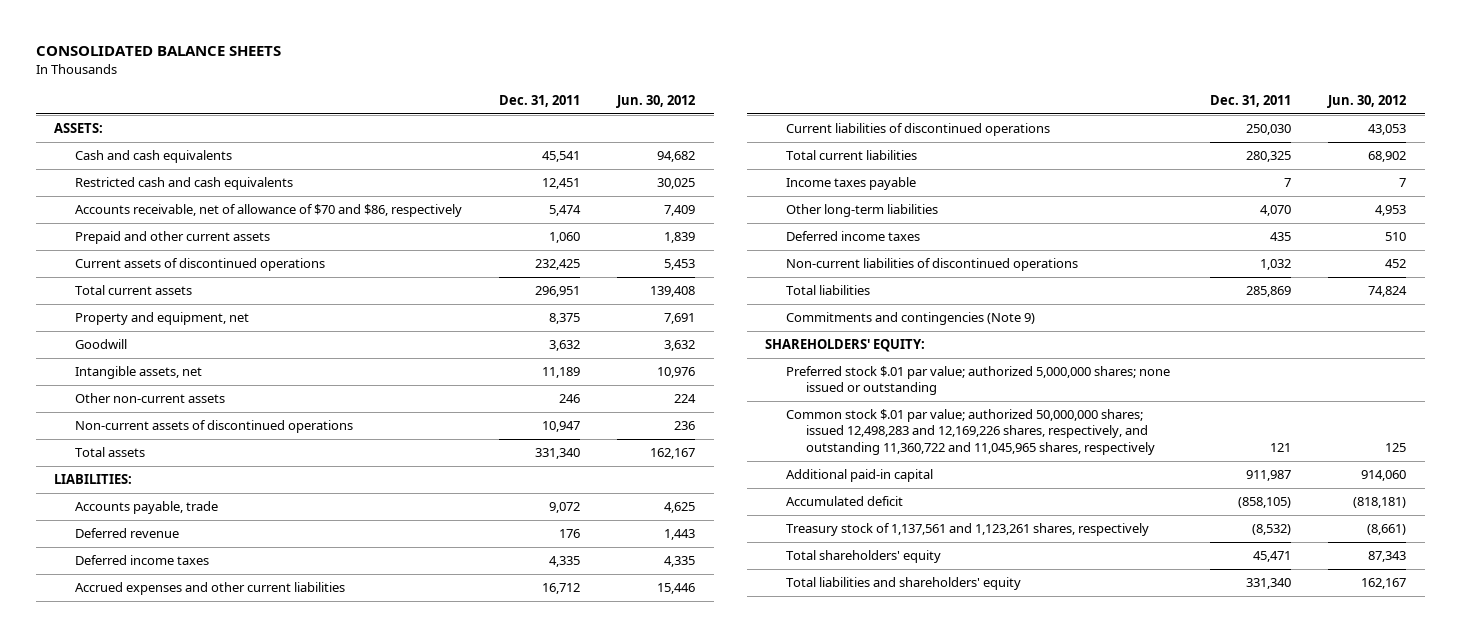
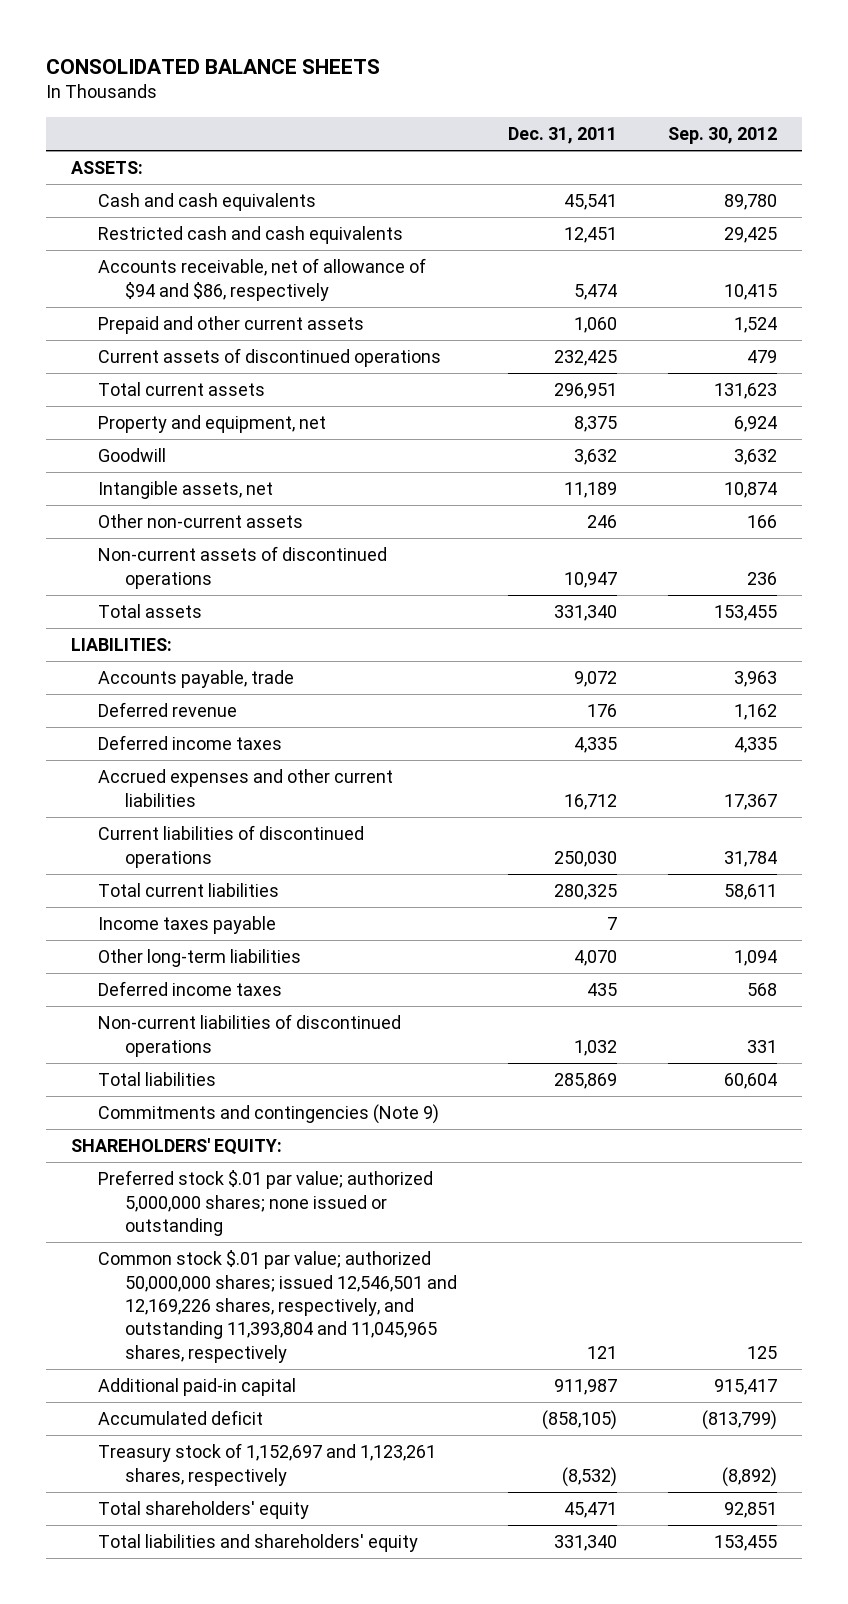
[616,94,696,108] Jun. 30, 2012 -> none
none -> [667,126,777,144] Sep. 30, 2012
[74,204,462,218] Accounts receivable, net of allowance of $70 and $86, respectively -> [97,258,426,301] Accounts receivable, net of allowance of $94 and $86, respectively
[785,409,1155,455] Common stock $.01 par value; authorized 50,000,000 shares; issued 12,498,283 and 12,169,226 shares, respectively, and outstanding 11,360,722 and 11,045,965 shares, respectively -> [97,1250,457,1363] Common stock $.01 par value; authorized 50,000,000 shares; issued 12,546,501 and 12,169,226 shares, respectively, and outstanding 11,393,804 and 11,045,965 shares, respectively
[785,523,1149,537] Treasury stock of 1,137,561 and 1,123,261 shares, respectively -> [97,1443,436,1486] Treasury stock of 1,152,697 and 1,123,261 shares, respectively

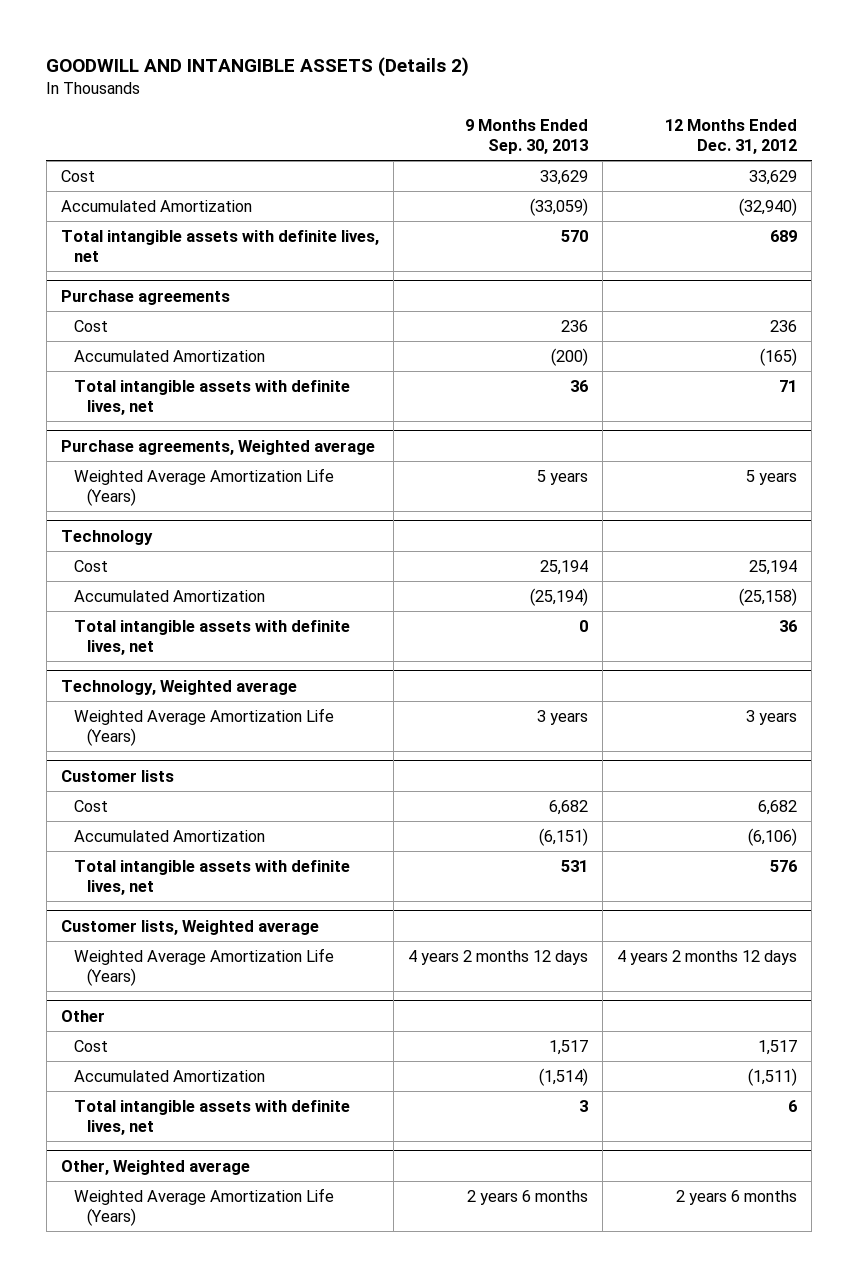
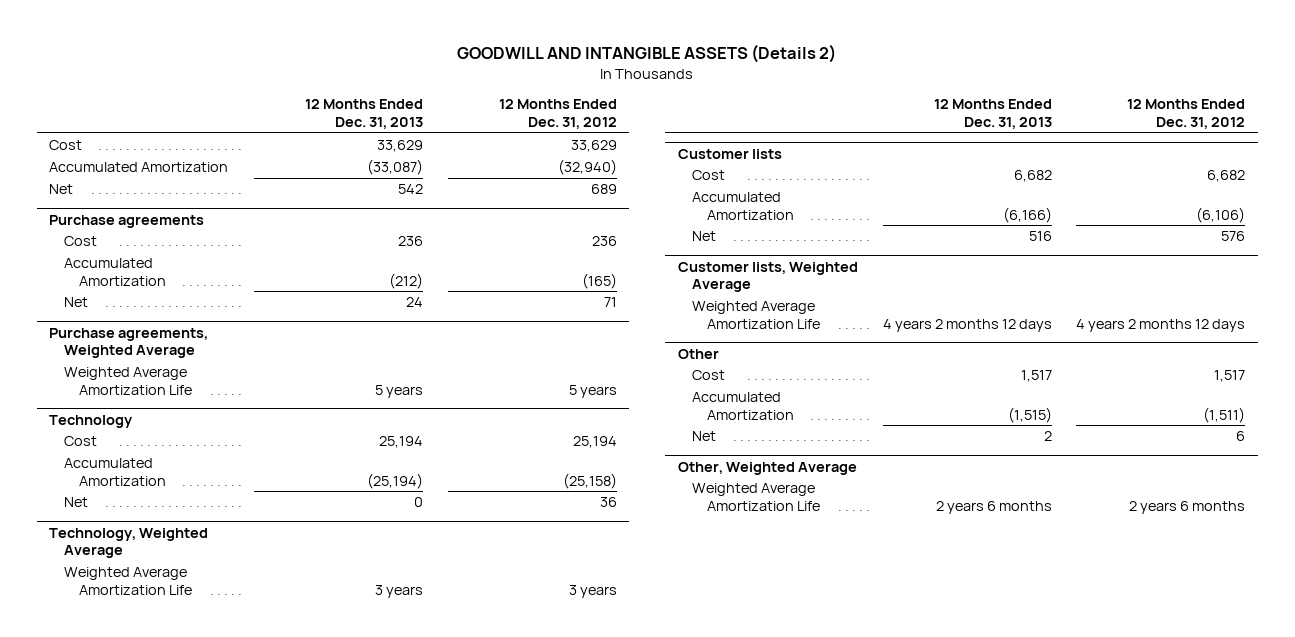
[464,118,588,154] 9 Months Ended Sep. 30, 2013 -> none
none -> [305,99,424,130] 12 Months Ended Dec. 31, 2013
[60,229,379,262] Total intangible assets with definite lives, net -> [49,184,74,195] Net
[74,379,351,415] Total intangible assets with definite lives, net -> [63,297,88,308] Net
[60,439,375,455] Purchase agreements, Weighted average -> [49,327,209,359] Purchase agreements, Weighted Average
[74,467,335,506] Weighted Average Amortization Life (Years) -> [63,367,192,395] Weighted Average Amortization Life
[74,619,351,655] Total intangible assets with definite lives, net -> [63,497,88,508] Net
[60,679,297,695] Technology, Weighted average -> [49,527,209,559] Technology, Weighted Average
[74,707,335,746] Weighted Average Amortization Life (Years) -> [63,567,192,595] Weighted Average Amortization Life
[74,859,351,895] Total intangible assets with definite lives, net -> [692,231,717,242] Net
[60,919,319,935] Customer lists, Weighted average -> [677,261,858,293] Customer lists, Weighted Average
[74,947,335,986] Weighted Average Amortization Life (Years) -> [692,301,820,329] Weighted Average Amortization Life
[74,1099,351,1135] Total intangible assets with definite lives, net -> [692,431,717,442] Net
[60,1159,250,1175] Other, Weighted average -> [677,461,857,475] Other, Weighted Average
[74,1187,335,1226] Weighted Average Amortization Life (Years) -> [692,483,820,511] Weighted Average Amortization Life

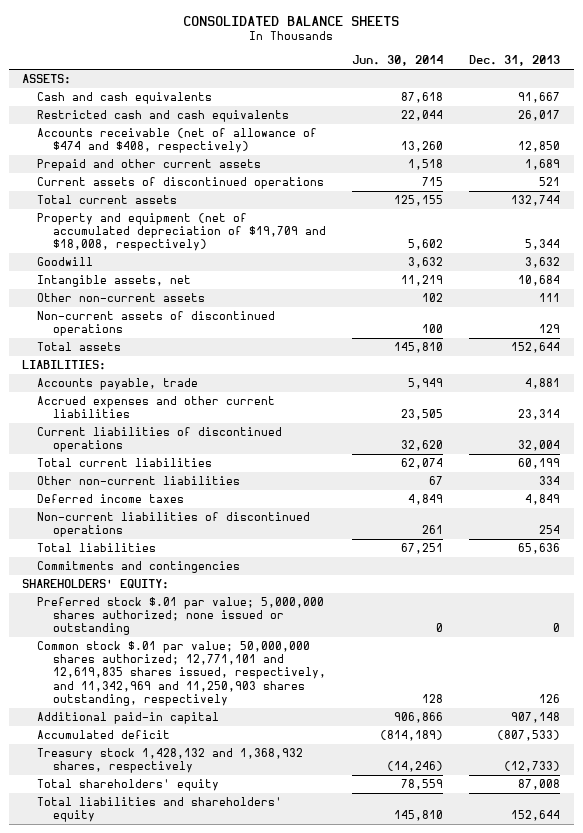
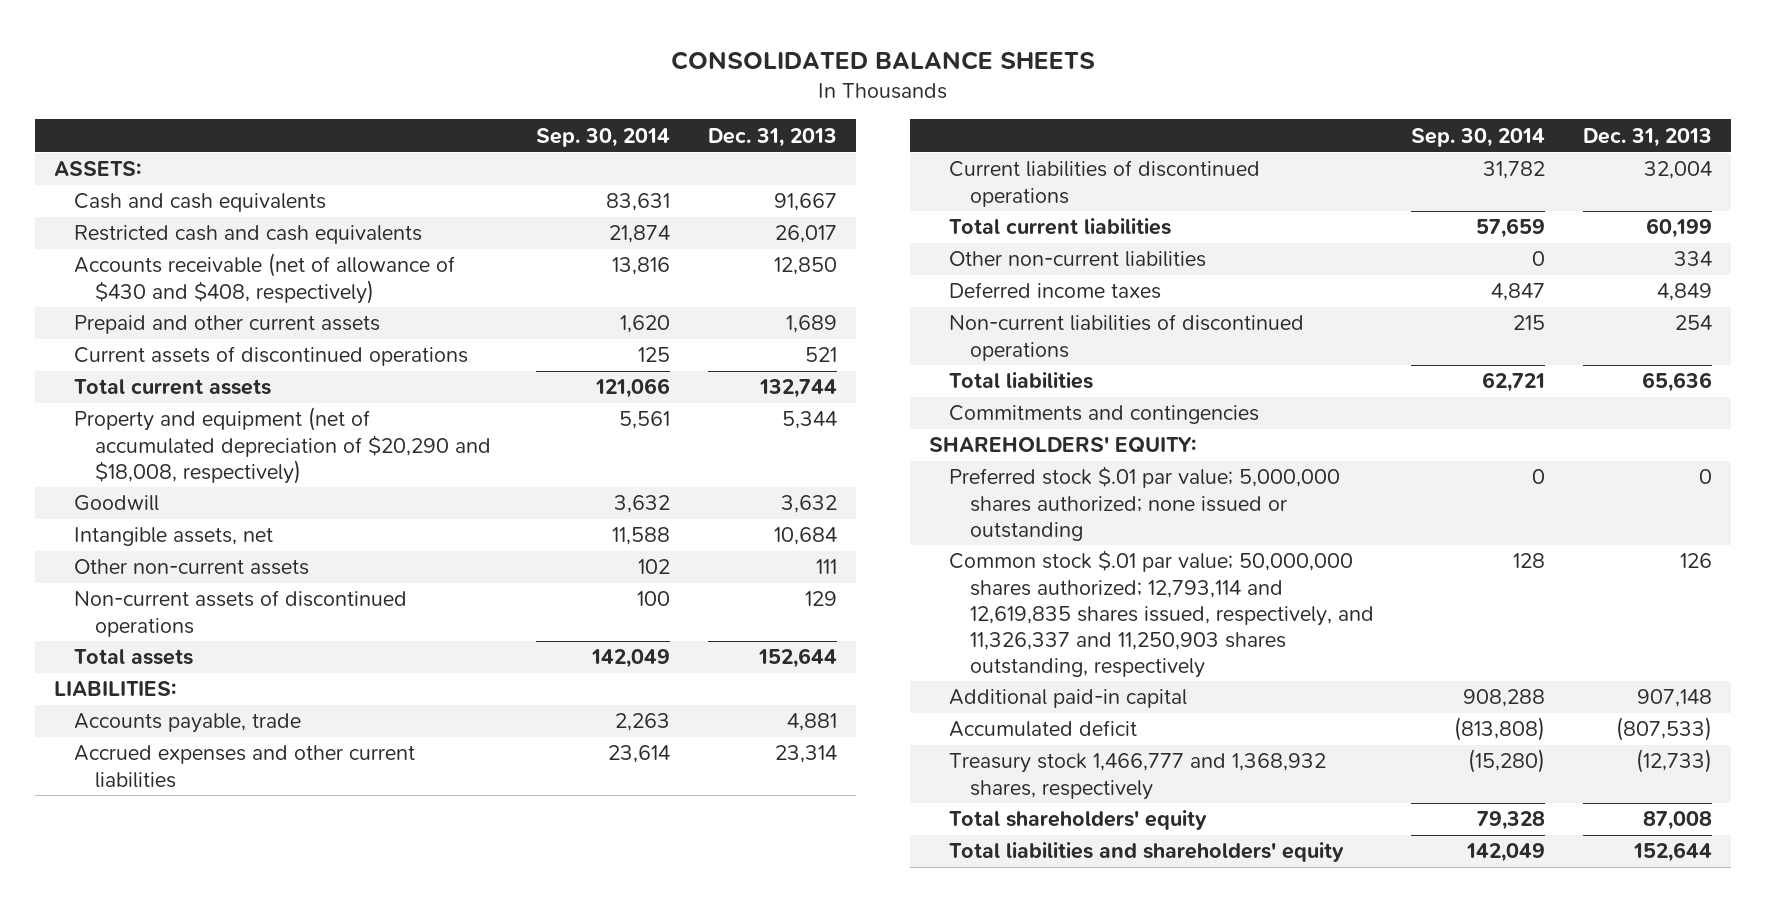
[352,55,444,67] Jun. 30, 2014 -> none
none -> [536,127,671,147] Sep. 30, 2014
[37,128,318,154] Accounts receivable (net of allowance of $474 and $408, respectively) -> [74,253,456,304] Accounts receivable (net of allowance of $430 and $408, respectively)
[37,213,326,252] Property and equipment (net of accumulated depreciation of $19,709 and $18,008, respectively) -> [74,407,491,484] Property and equipment (net of accumulated depreciation of $20,290 and $18,008, respectively)
[37,641,326,706] Common stock $.01 par value; 50,000,000 shares authorized; 12,771,101 and 12,619,835 shares issued, respectively, and 11,342,969 and 11,250,903 shares outstanding, respectively -> [949,550,1374,678] Common stock $.01 par value; 50,000,000 shares authorized; 12,793,114 and 12,619,835 shares issued, respectively, and 11,326,337 and 11,250,903 shares outstanding, respectively
[37,748,304,774] Treasury stock 1,428,132 and 1,368,932 shares, respectively -> [949,753,1327,800] Treasury stock 1,466,777 and 1,368,932 shares, respectively

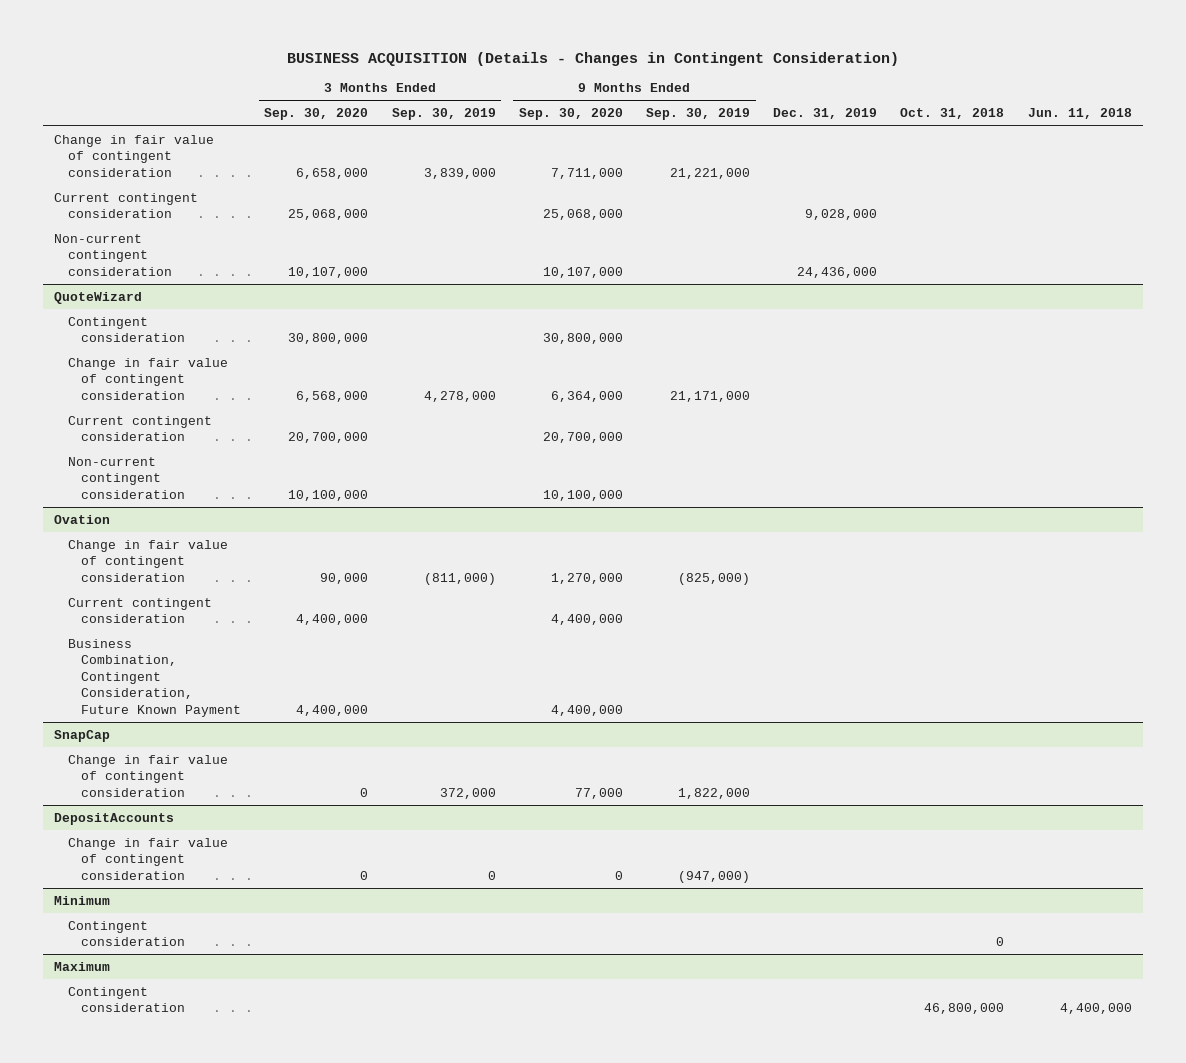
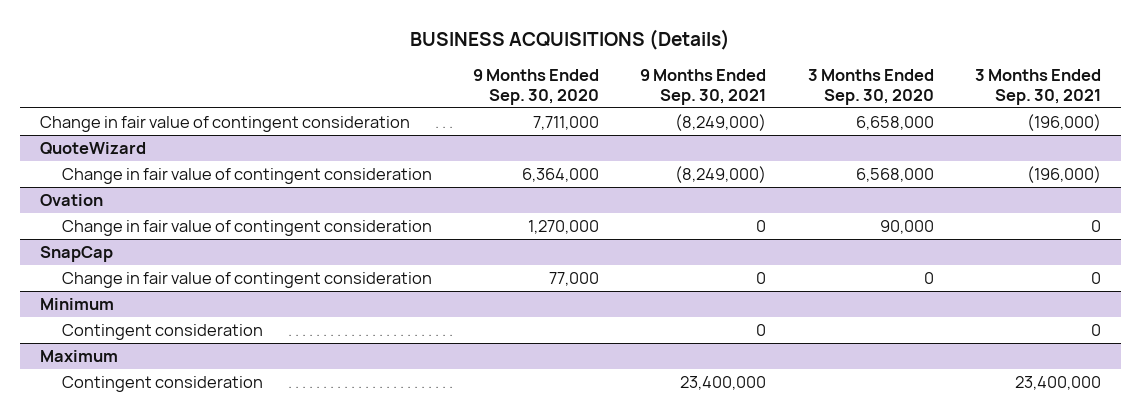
[286,51,899,66] BUSINESS ACQUISITION (Details - Changes in Contingent Consideration) -> [410,28,731,50] BUSINESS ACQUISITIONS (Details)
[391,108,496,121] Sep. 30, 2019 -> none
[646,108,751,121] Sep. 30, 2019 -> none
[773,108,878,120] Dec. 31, 2019 -> none
[900,108,1005,120] Oct. 31, 2018 -> none
[1027,108,1132,120] Jun. 11, 2018 -> none
none -> [640,69,767,105] 9 Months Ended Sep. 30, 2021
none -> [974,69,1101,105] 3 Months Ended Sep. 30, 2021
[54,192,199,219] Current contingent consideration -> none
[54,233,172,276] Non-current contingent consideration -> none
[67,316,186,343] Contingent consideration -> none
[67,415,212,442] Current contingent consideration -> none
[67,456,186,499] Non-current contingent consideration -> none
[67,597,212,624] Current contingent consideration -> none
[67,638,242,717] Business Combination, Contingent Consideration, Future Known Payment -> none
[54,812,175,825] DepositAccounts -> none
[67,837,228,880] Change in fair value of contingent consideration -> none

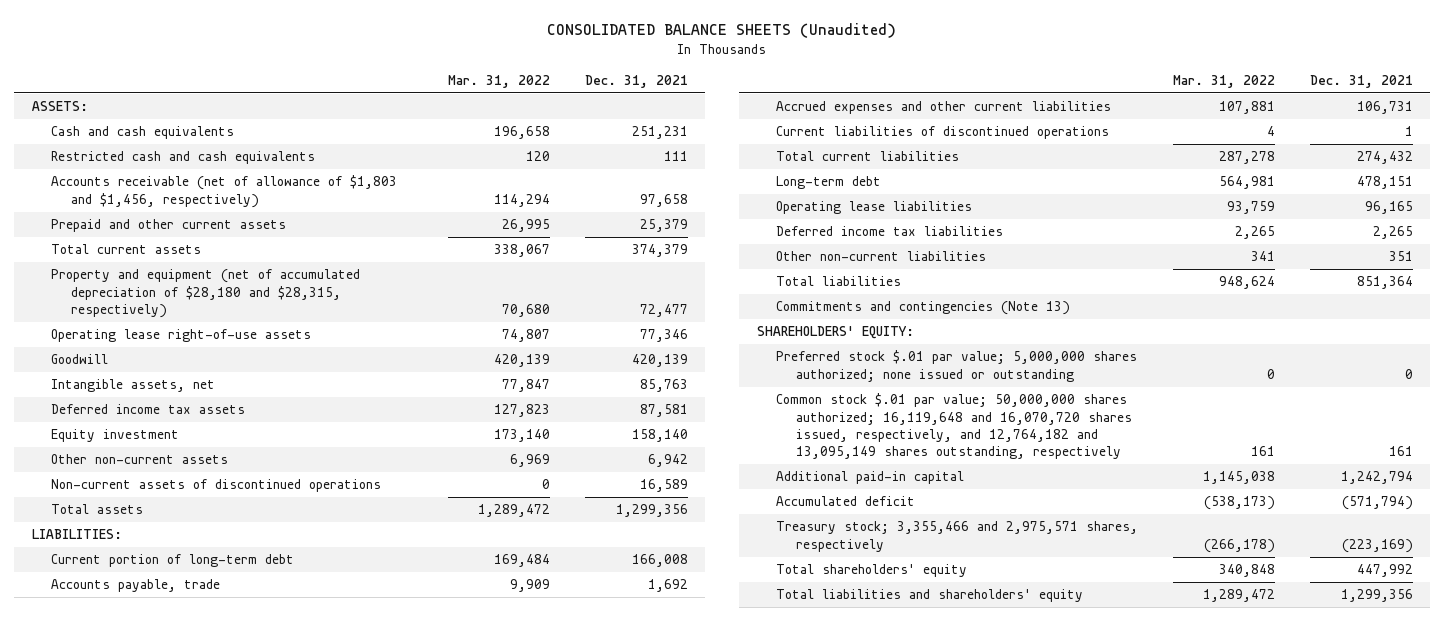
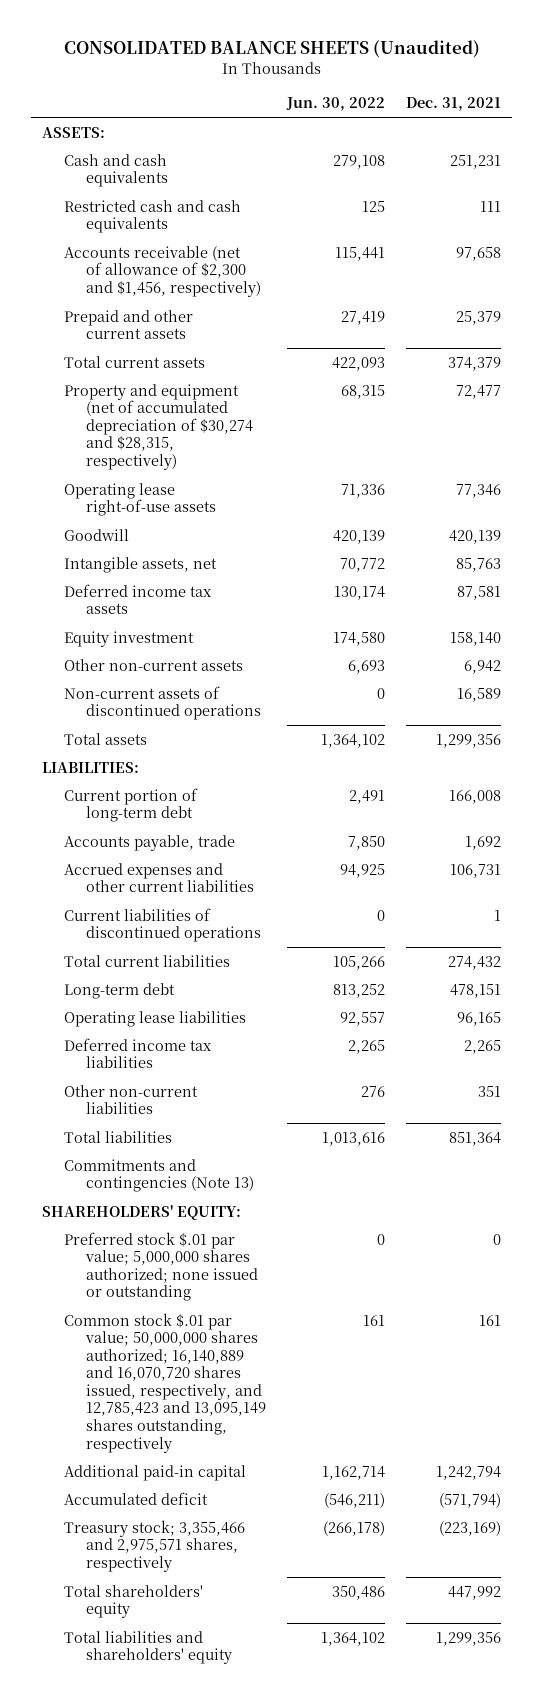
[448,74,551,88] Mar. 31, 2022 -> none
none -> [285,97,385,112] Jun. 30, 2022
[51,175,398,208] Accounts receivable (net of allowance of $1,803 and $1,456, respectively) -> [63,245,261,297] Accounts receivable (net of allowance of $2,300 and $1,456, respectively)
[51,269,361,318] Property and equipment (net of accumulated depreciation of $28,180 and $28,315, respectively) -> [63,383,253,470] Property and equipment (net of accumulated depreciation of $30,274 and $28,315, respectively)
[776,393,1132,460] Common stock $.01 par value; 50,000,000 shares authorized; 16,119,648 and 16,070,720 shares issued, respectively, and 12,764,182 and 13,095,149 shares outstanding, respectively -> [63,1312,266,1453] Common stock $.01 par value; 50,000,000 shares authorized; 16,140,889 and 16,070,720 shares issued, respectively, and 12,785,423 and 13,095,149 shares outstanding, respectively

